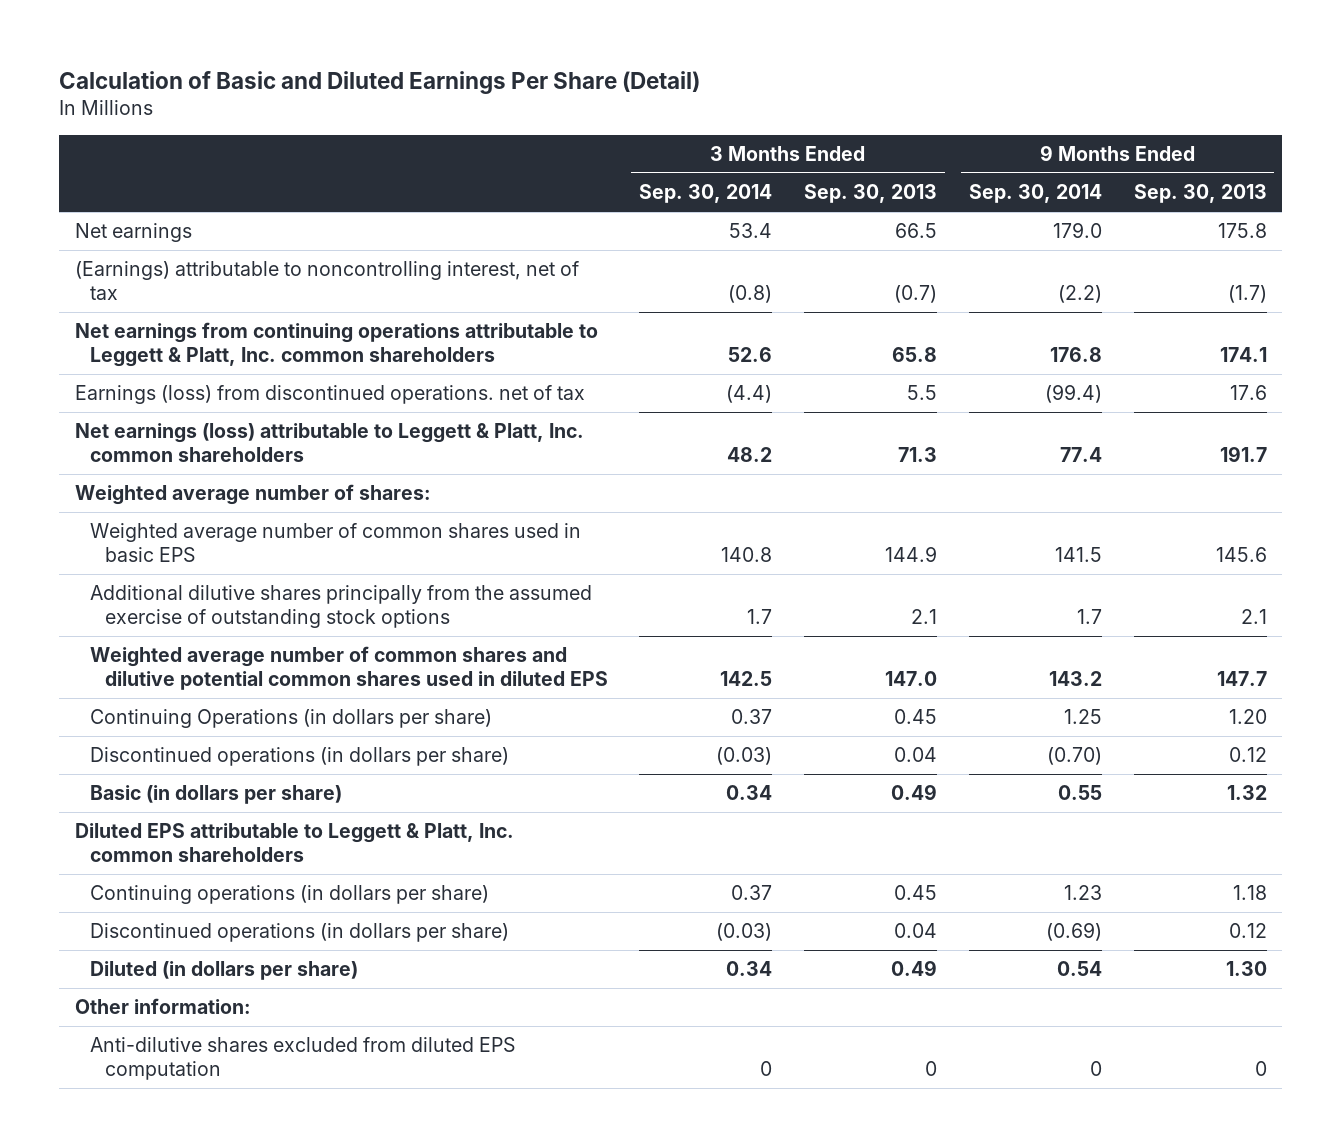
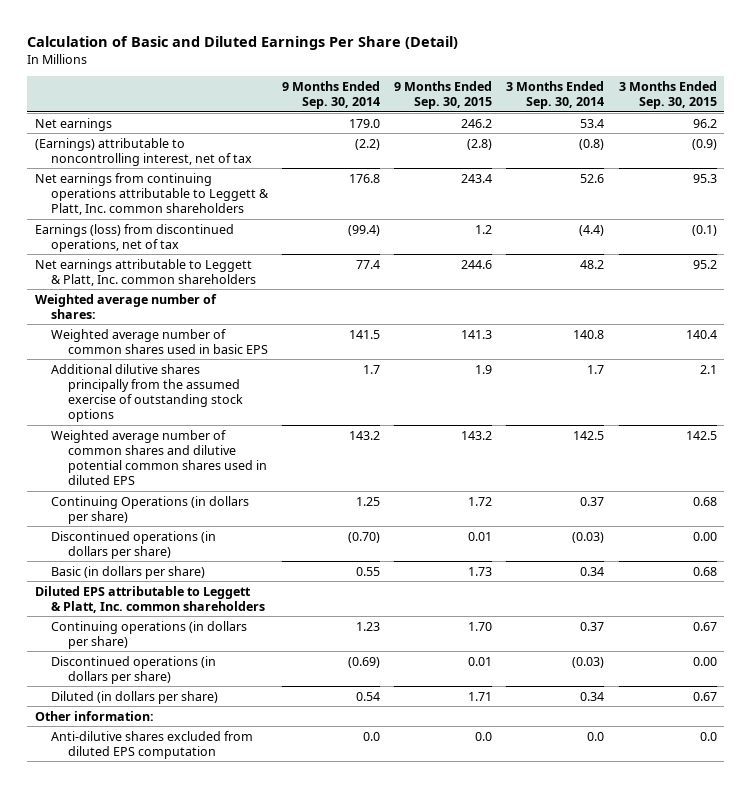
[804,184,938,204] Sep. 30, 2013 -> none
[1133,184,1267,204] Sep. 30, 2013 -> none
none -> [394,80,493,109] 9 Months Ended Sep. 30, 2015
none -> [618,80,717,109] 3 Months Ended Sep. 30, 2015
[74,385,585,405] Earnings (loss) from discontinued operations. net of tax -> [34,223,234,252] Earnings (loss) from discontinued operations, net of tax
[74,423,584,462] Net earnings (loss) attributable to Leggett & Platt, Inc. common shareholders -> [34,258,257,286] Net earnings attributable to Leggett & Platt, Inc. common shareholders
[760,1060,773,1076] 0 -> [587,731,605,741] 0.0
[1089,1060,1102,1076] 0 -> [363,731,381,741] 0.0

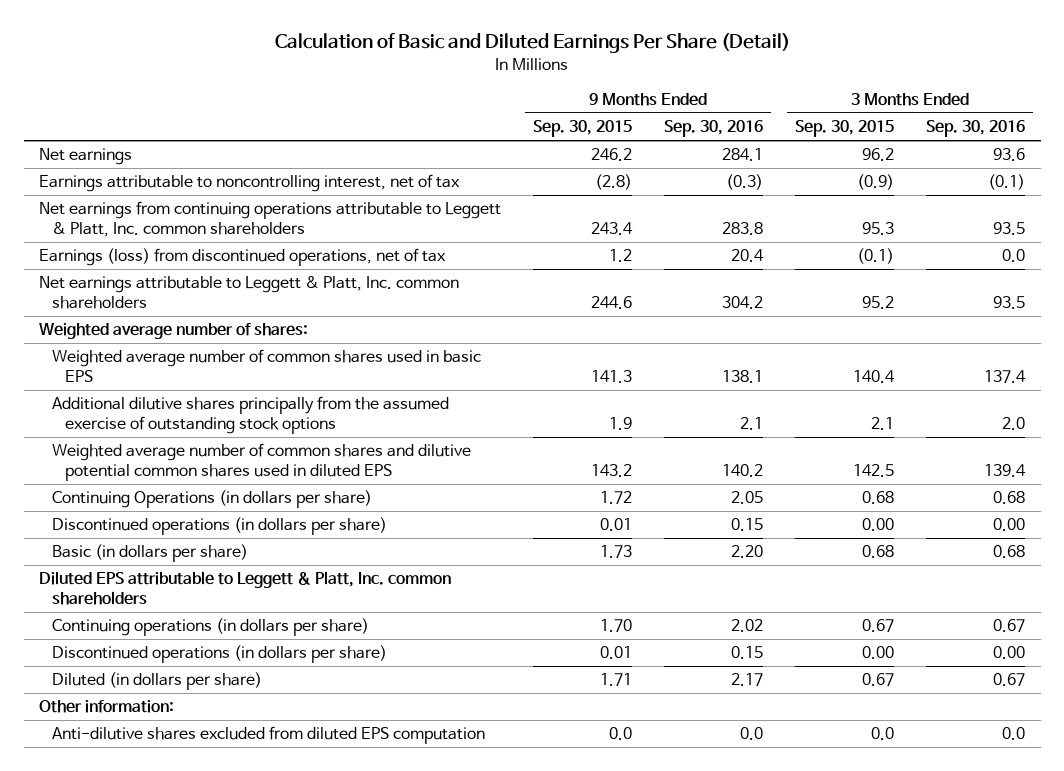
[282,80,381,109] 9 Months Ended Sep. 30, 2014 -> none
[506,80,605,109] 3 Months Ended Sep. 30, 2014 -> none
none -> [664,120,764,138] Sep. 30, 2016
none -> [925,120,1025,138] Sep. 30, 2016
[34,137,253,166] (Earnings) attributable to noncontrolling interest, net of tax -> [39,174,461,193] Earnings attributable to noncontrolling interest, net of tax

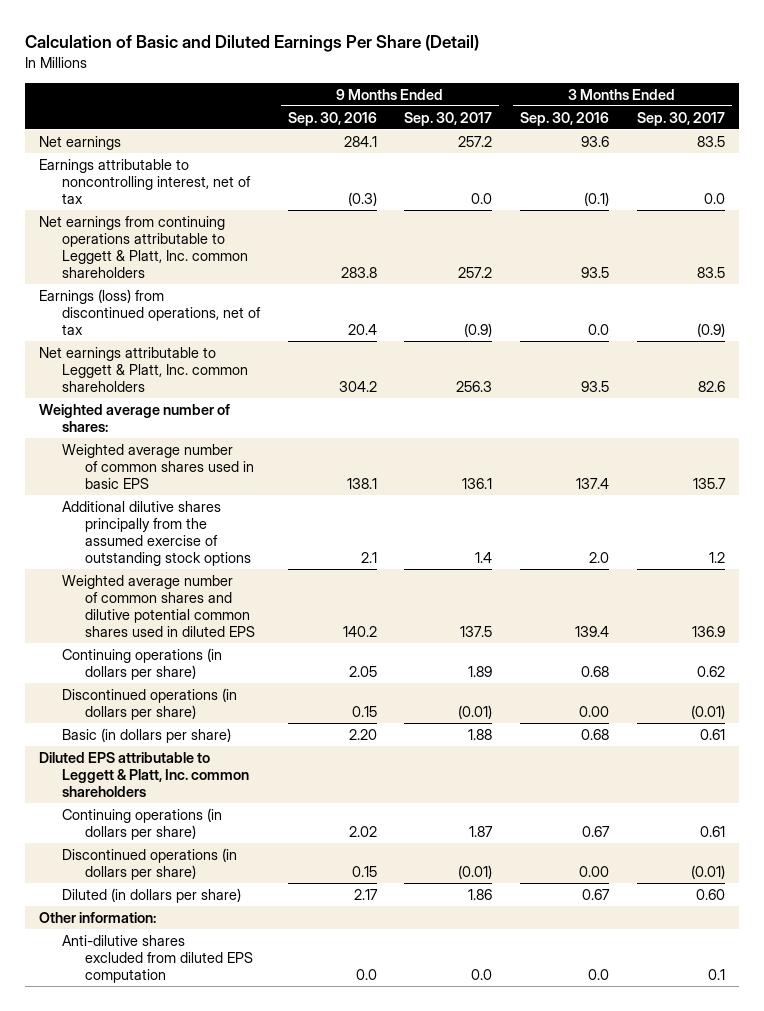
[533,120,633,138] Sep. 30, 2015 -> none
[794,120,894,138] Sep. 30, 2015 -> none
none -> [404,111,493,126] Sep. 30, 2017
none -> [636,111,725,126] Sep. 30, 2017
[52,490,373,509] Continuing Operations (in dollars per share) -> [62,647,223,680] Continuing operations (in dollars per share)

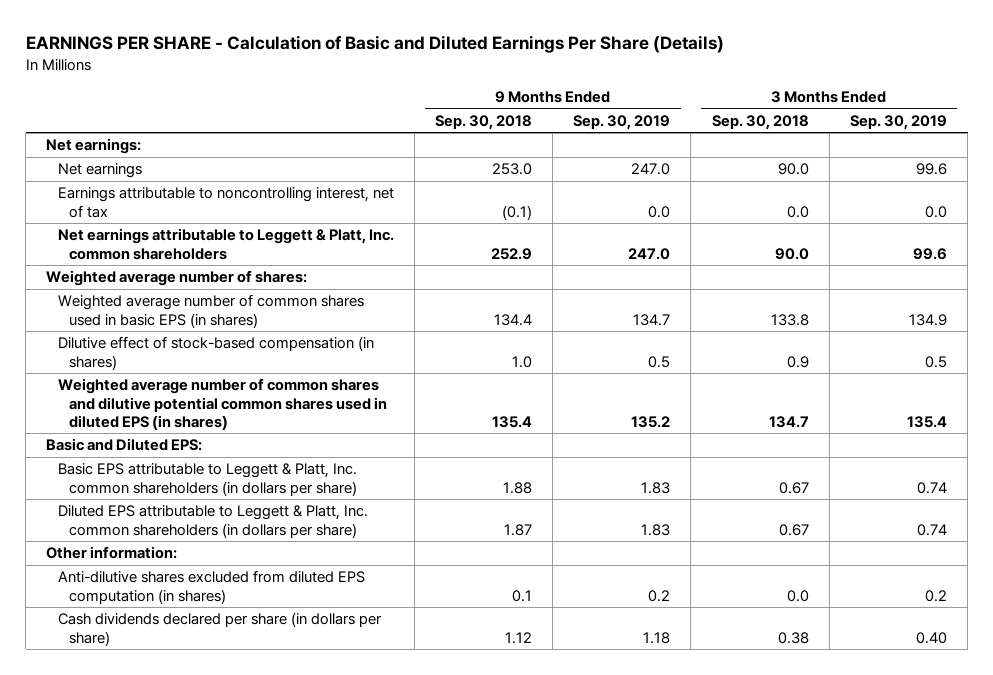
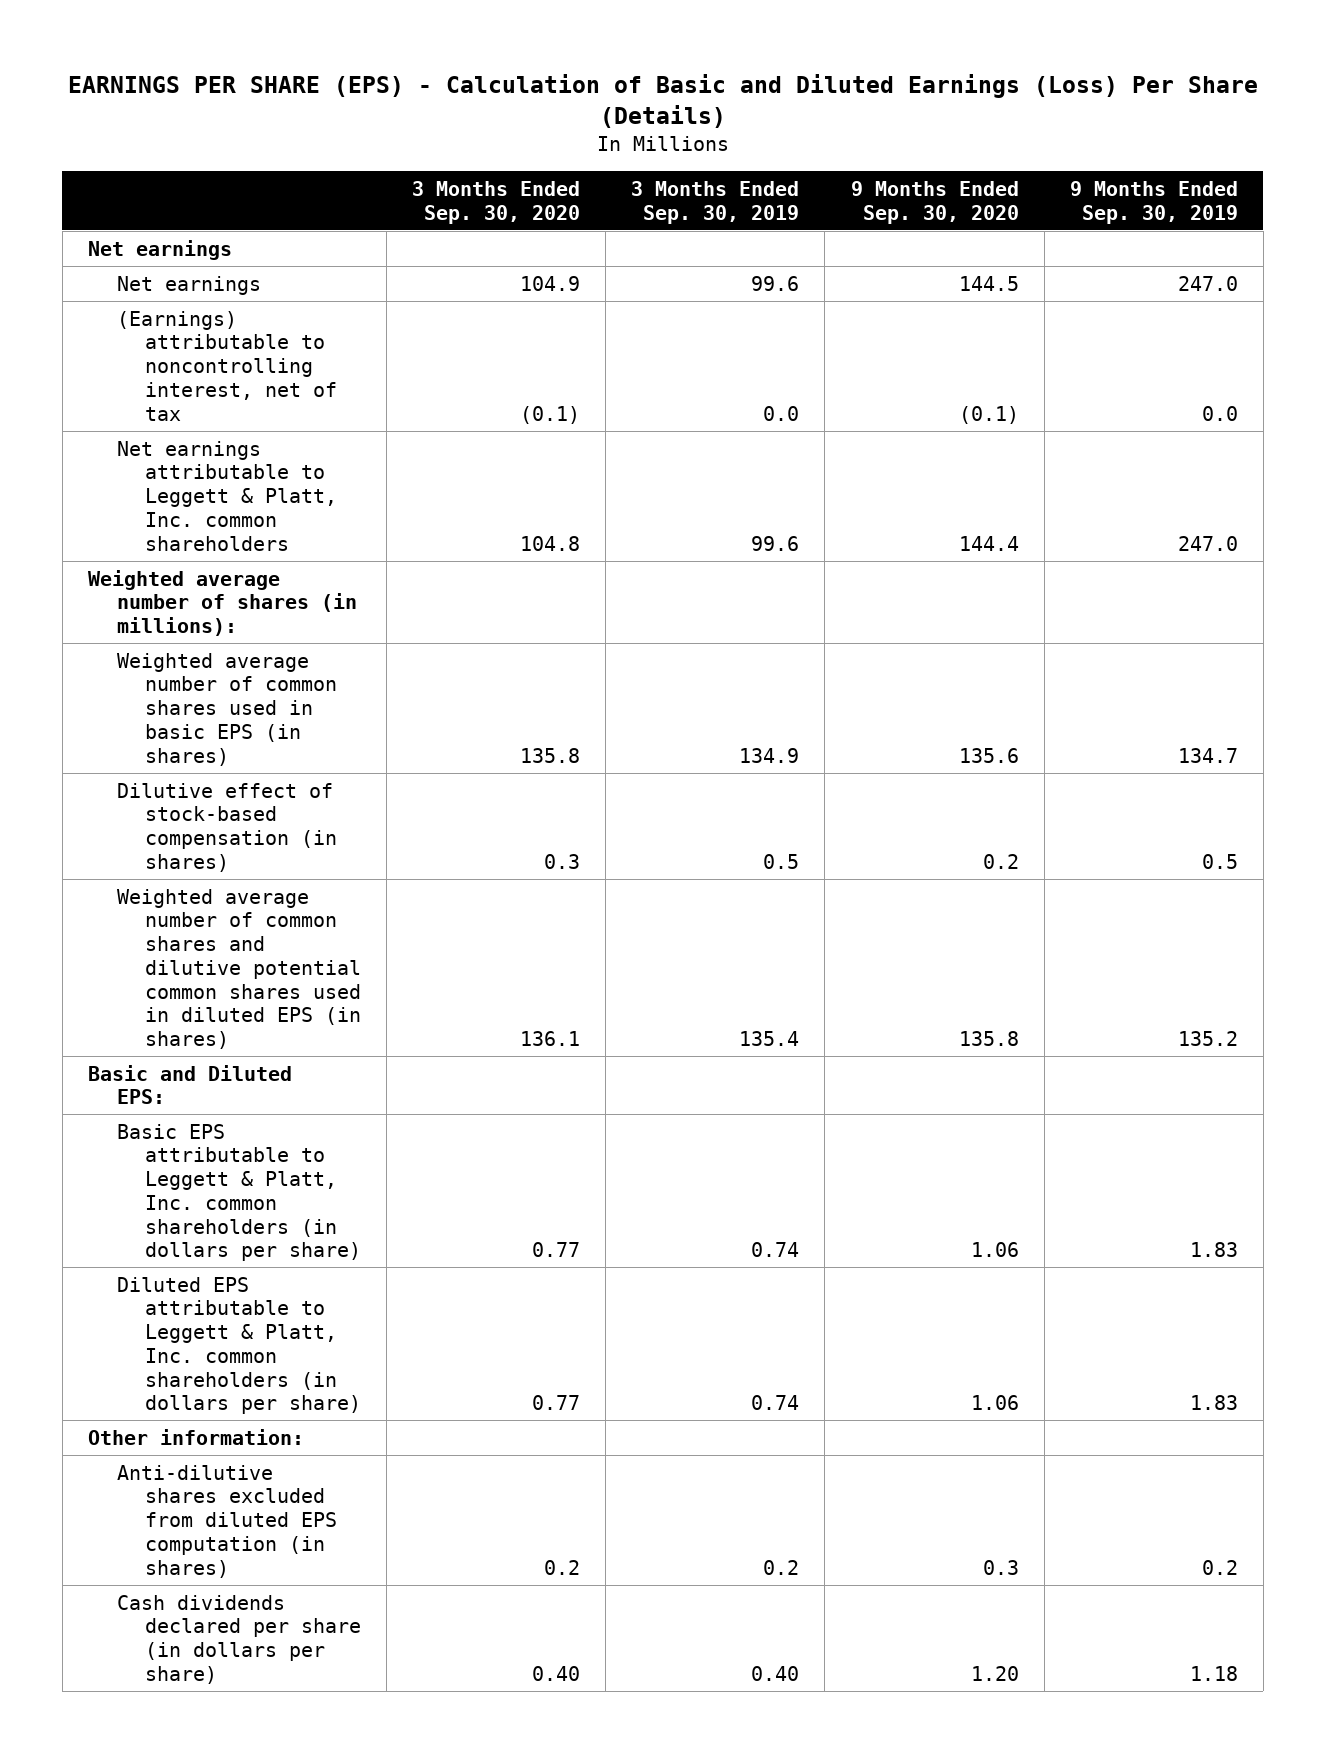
[25,35,724,54] EARNINGS PER SHARE - Calculation of Basic and Diluted Earnings Per Share (Details) -> [67,74,1258,129] EARNINGS PER SHARE (EPS) - Calculation of Basic and Diluted Earnings (Loss) Per Share (Details)
[435,114,533,130] Sep. 30, 2018 -> none
[711,114,809,130] Sep. 30, 2018 -> none
none -> [412,180,581,224] 3 Months Ended Sep. 30, 2020
none -> [850,180,1019,224] 9 Months Ended Sep. 30, 2020
[46,138,142,155] Net earnings: -> [88,239,233,260] Net earnings
[57,187,394,218] Earnings attributable to noncontrolling interest, net of tax -> [116,310,338,421] (Earnings) attributable to noncontrolling interest, net of tax
[46,270,308,287] Weighted average number of shares: -> [88,569,357,637] Weighted average number of shares (in millions):

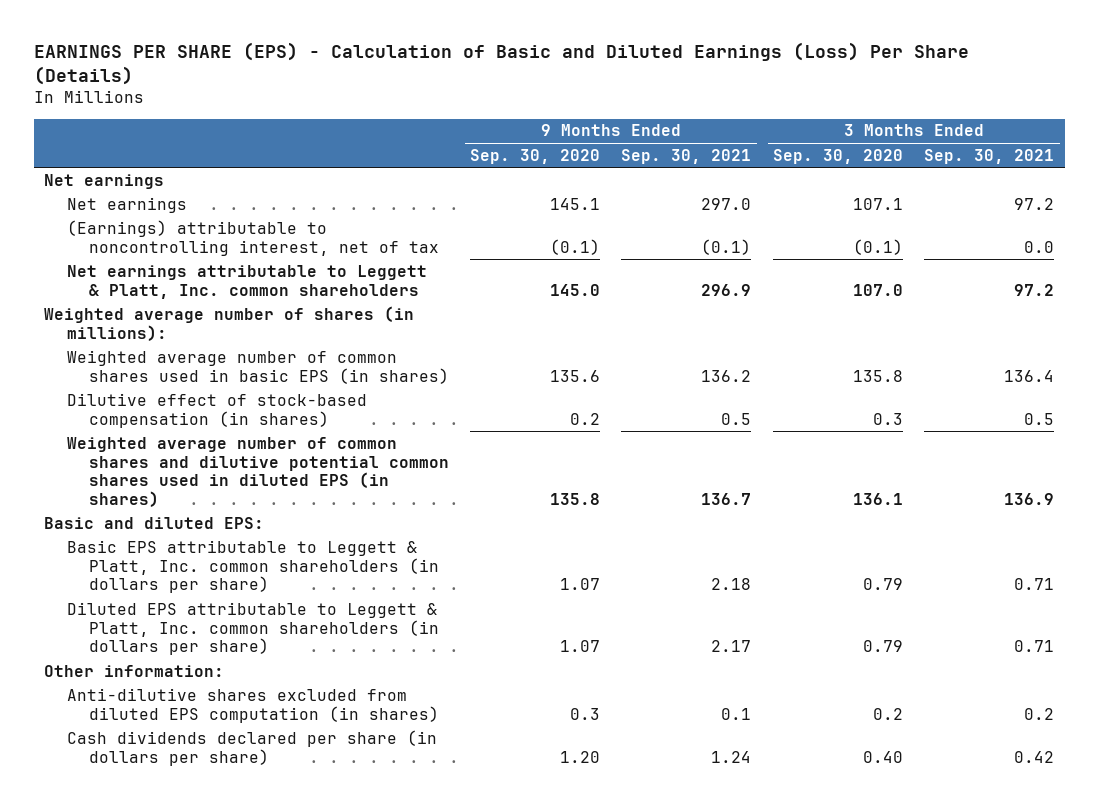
[631,180,800,224] 3 Months Ended Sep. 30, 2019 -> none
[1069,180,1238,224] 9 Months Ended Sep. 30, 2019 -> none
none -> [621,148,752,164] Sep. 30, 2021
none -> [924,148,1055,164] Sep. 30, 2021
[520,275,581,291] 104.9 -> [852,197,903,210] 107.1
[958,275,1019,291] 144.5 -> [550,197,601,210] 145.1
[520,535,581,551] 104.8 -> [852,283,903,296] 107.0
[958,535,1019,551] 144.4 -> [550,283,601,296] 145.0
[88,1064,293,1105] Basic and Diluted EPS: -> [44,516,265,529] Basic and diluted EPS:
[532,1242,581,1258] 0.77 -> [862,578,903,591] 0.79
[970,1242,1019,1258] 1.06 -> [560,578,601,591] 1.07
[532,1395,581,1411] 0.77 -> [862,640,903,653] 0.79
[970,1395,1019,1411] 1.06 -> [560,640,601,653] 1.07

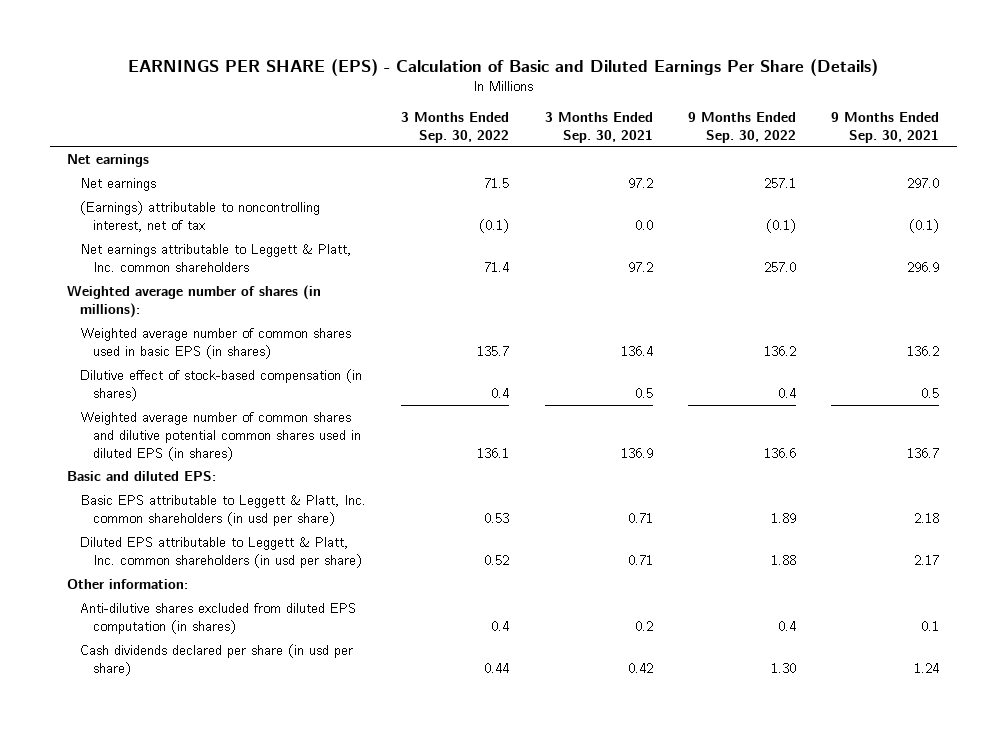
[33,41,969,86] EARNINGS PER SHARE (EPS) - Calculation of Basic and Diluted Earnings (Loss) Per Share (Details) -> [128,58,879,76] EARNINGS PER SHARE (EPS) - Calculation of Basic and Diluted Earnings Per Share (Details)
[470,148,601,164] Sep. 30, 2020 -> none
[772,148,903,164] Sep. 30, 2020 -> none
none -> [401,111,510,143] 3 Months Ended Sep. 30, 2022
none -> [688,111,797,143] 9 Months Ended Sep. 30, 2022
[66,539,439,594] Basic EPS attributable to Leggett & Platt, Inc. common shareholders (in dollars per share) -> [80,494,367,526] Basic EPS attributable to Leggett & Platt, Inc. common shareholders (in usd per share)
[66,601,439,656] Diluted EPS attributable to Leggett & Platt, Inc. common shareholders (in dollars per share) -> [80,536,363,568] Diluted EPS attributable to Leggett & Platt, Inc. common shareholders (in usd per share)
[66,729,437,766] Cash dividends declared per share (in dollars per share) -> [80,643,354,676] Cash dividends declared per share (in usd per share)

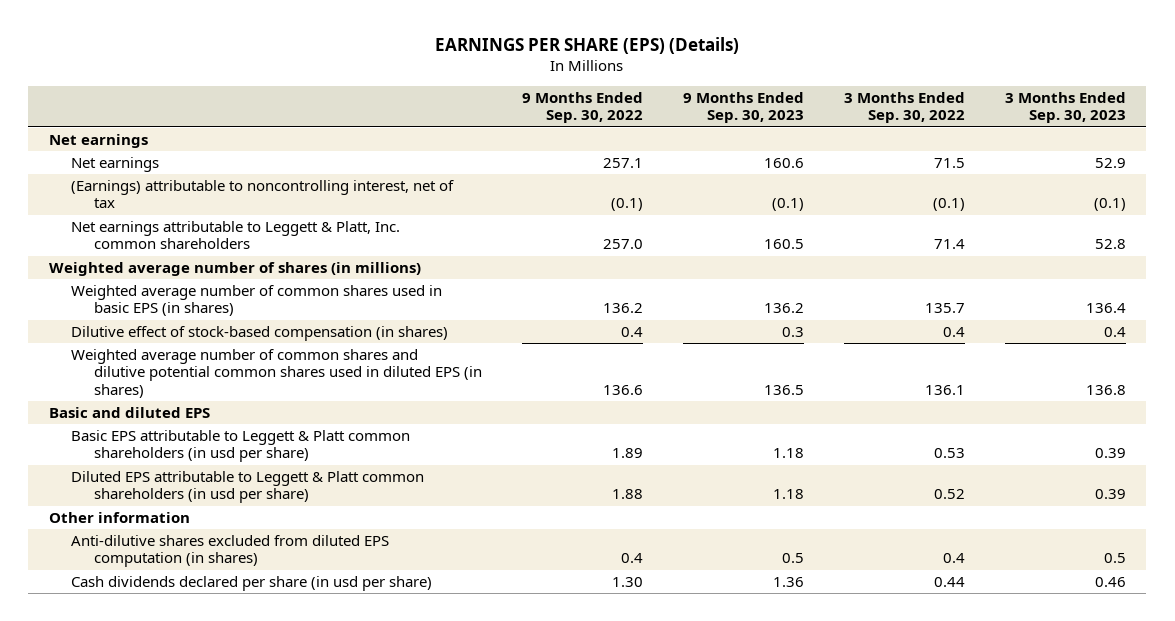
[128,58,879,76] EARNINGS PER SHARE (EPS) - Calculation of Basic and Diluted Earnings Per Share (Details) -> [435,37,740,55] EARNINGS PER SHARE (EPS) (Details)
[544,111,653,143] 3 Months Ended Sep. 30, 2021 -> none
[831,111,940,143] 9 Months Ended Sep. 30, 2021 -> none
none -> [683,91,805,124] 9 Months Ended Sep. 30, 2023
none -> [1005,91,1127,124] 3 Months Ended Sep. 30, 2023
[67,284,322,318] Weighted average number of shares (in millions): -> [48,261,421,276] Weighted average number of shares (in millions)
[67,470,217,481] Basic and diluted EPS: -> [48,406,210,418] Basic and diluted EPS
[80,494,367,526] Basic EPS attributable to Leggett & Platt, Inc. common shareholders (in usd per share) -> [71,429,411,463] Basic EPS attributable to Leggett & Platt common shareholders (in usd per share)
[80,536,363,568] Diluted EPS attributable to Leggett & Platt, Inc. common shareholders (in usd per share) -> [71,470,425,504] Diluted EPS attributable to Leggett & Platt common shareholders (in usd per share)
[67,578,189,589] Other information: -> [48,511,190,523] Other information

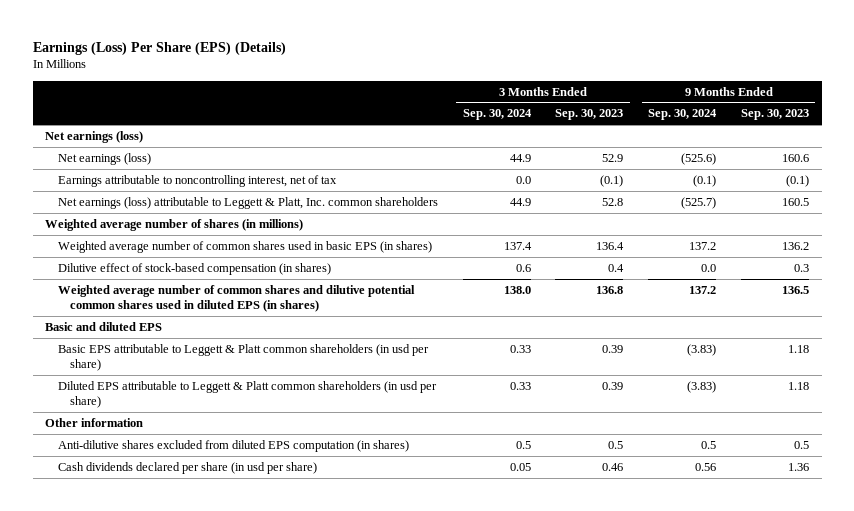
[435,37,740,55] EARNINGS PER SHARE (EPS) (Details) -> [32,41,286,55] Earnings (Loss) Per Share (EPS) (Details)
[521,91,643,124] 9 Months Ended Sep. 30, 2022 -> none
[844,91,966,124] 3 Months Ended Sep. 30, 2022 -> none
none -> [462,109,532,121] Sep. 30, 2024
none -> [648,109,718,121] Sep. 30, 2024
[48,133,148,148] Net earnings -> [45,130,144,143] Net earnings (loss)
[71,156,160,172] Net earnings -> [57,152,151,165] Net earnings (loss)
[71,179,455,209] (Earnings) attributable to noncontrolling interest, net of tax -> [57,174,337,187] Earnings attributable to noncontrolling interest, net of tax
[71,220,401,250] Net earnings attributable to Leggett & Platt, Inc. common shareholders -> [57,196,438,209] Net earnings (loss) attributable to Leggett & Platt, Inc. common shareholders

